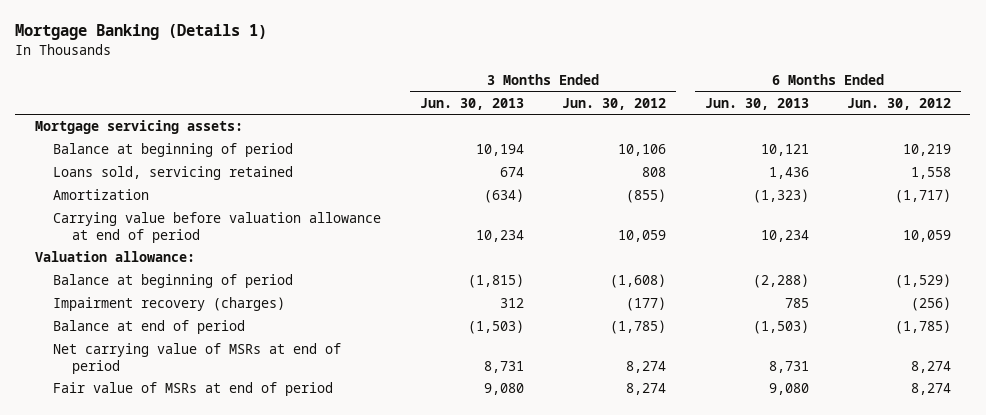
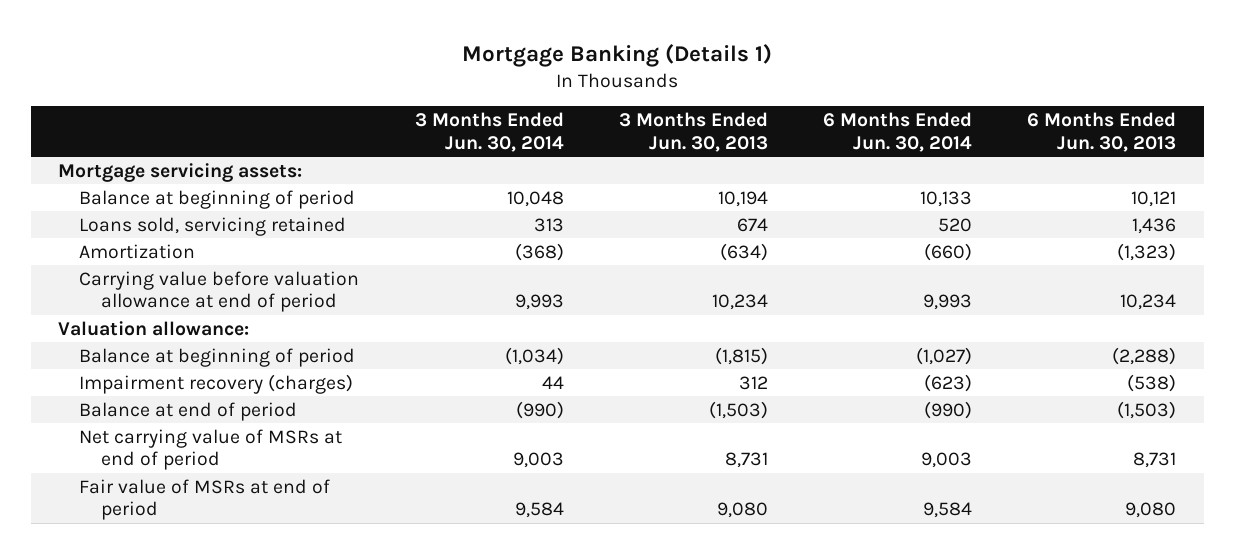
[562,97,667,110] Jun. 30, 2012 -> none
[847,97,952,110] Jun. 30, 2012 -> none
none -> [414,112,564,152] 3 Months Ended Jun. 30, 2014
none -> [823,112,973,152] 6 Months Ended Jun. 30, 2014
[784,298,809,309] 785 -> [1127,373,1177,392] (538)

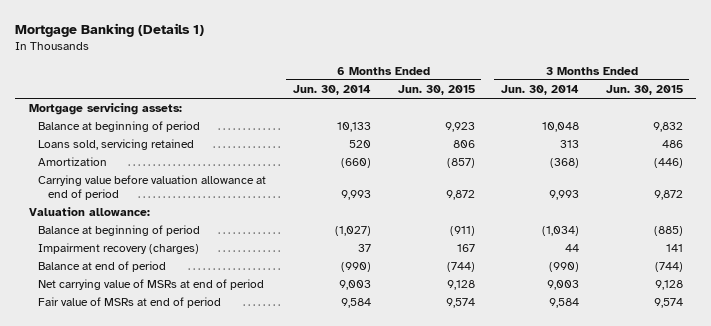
[618,112,768,152] 3 Months Ended Jun. 30, 2013 -> none
[1027,112,1177,152] 6 Months Ended Jun. 30, 2013 -> none
none -> [397,85,475,96] Jun. 30, 2015
none -> [605,85,683,96] Jun. 30, 2015
[924,373,973,392] (623) -> [357,244,371,253] 37

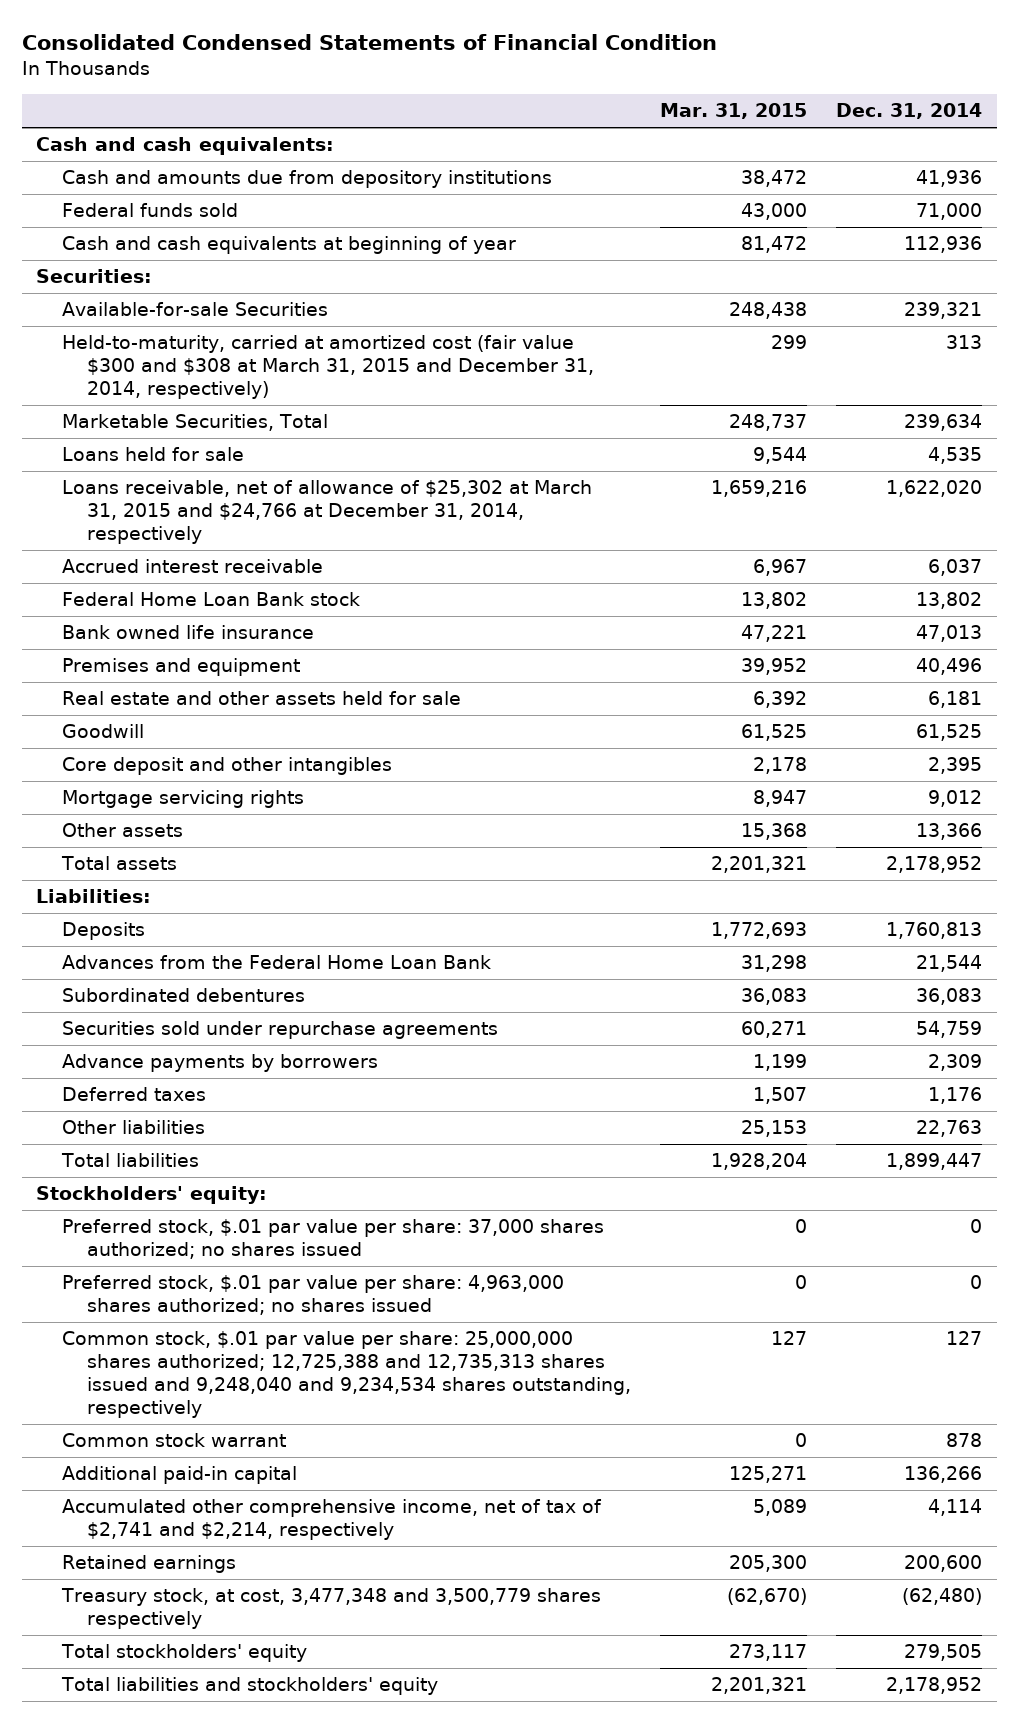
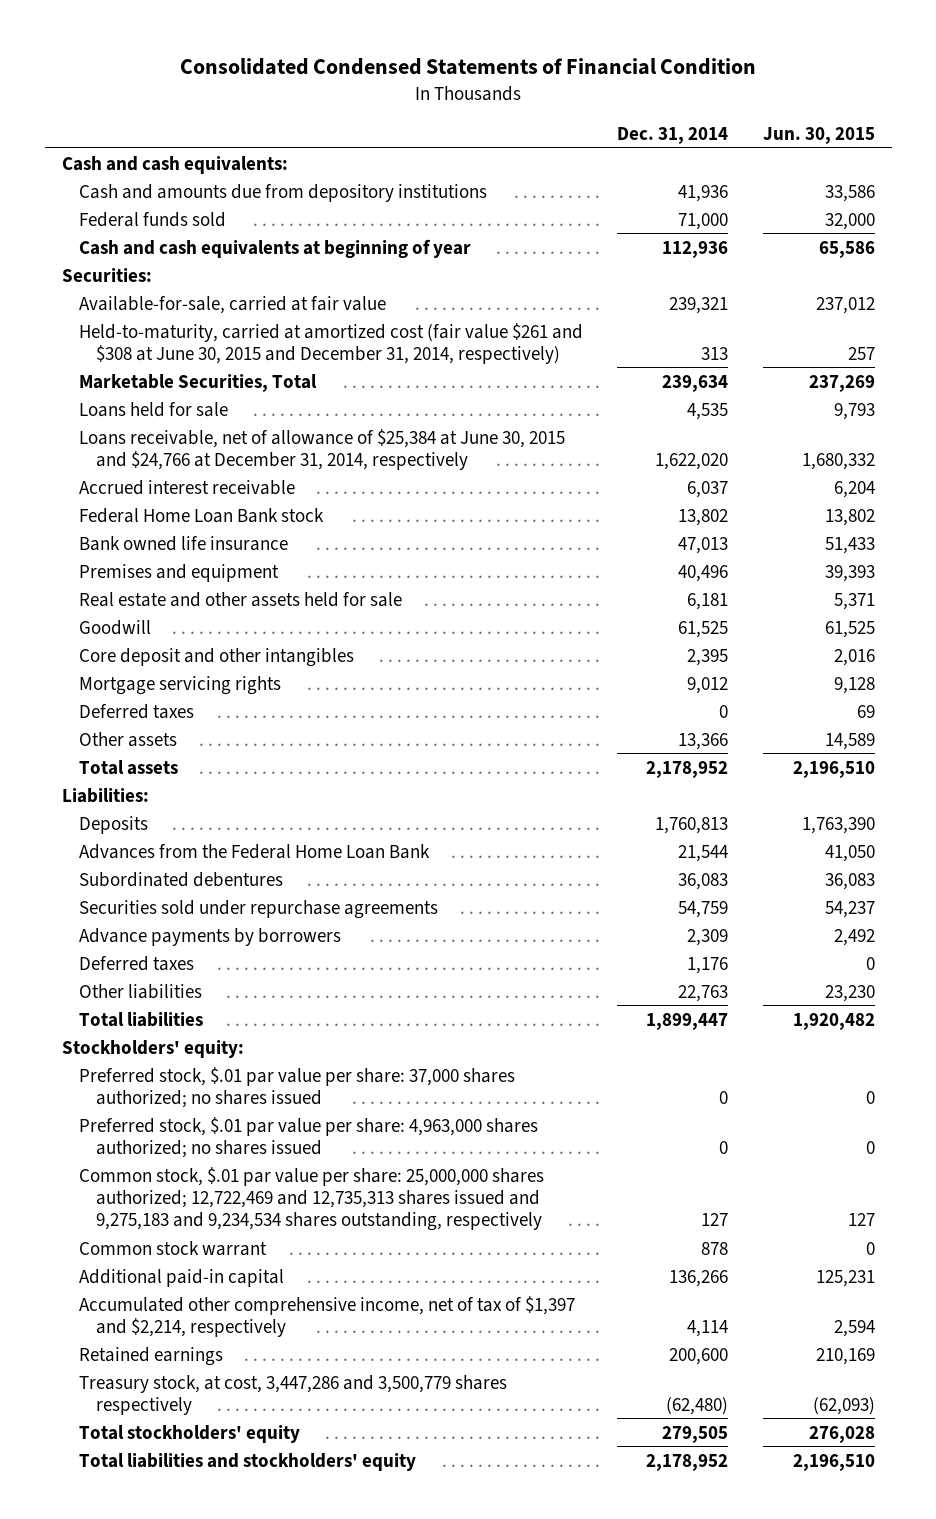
[659,103,807,120] Mar. 31, 2015 -> none
none -> [762,126,875,144] Jun. 30, 2015
[61,302,328,317] Available-for-sale Securities -> [78,295,386,314] Available-for-sale, carried at fair value
[61,335,594,400] Held-to-maturity, carried at amortized cost (fair value $300 and $308 at March 31, 2015 and December 31, 2014, respectively) -> [78,322,583,364] Held-to-maturity, carried at amortized cost (fair value $261 and $308 at June 30, 2015 and December 31, 2014, respectively)
[61,480,592,545] Loans receivable, net of allowance of $25,302 at March 31, 2015 and $24,766 at December 31, 2014, respectively -> [78,428,565,470] Loans receivable, net of allowance of $25,384 at June 30, 2015 and $24,766 at December 31, 2014, respectively
none -> [78,703,194,719] Deferred taxes
[61,1331,631,1419] Common stock, $.01 par value per share: 25,000,000 shares authorized; 12,725,388 and 12,735,313 shares issued and 9,248,040 and 9,234,534 shares outstanding, respectively -> [78,1166,544,1231] Common stock, $.01 par value per share: 25,000,000 shares authorized; 12,722,469 and 12,735,313 shares issued and 9,275,183 and 9,234,534 shares outstanding, respectively
[61,1499,602,1541] Accumulated other comprehensive income, net of tax of $2,741 and $2,214, respectively -> [78,1295,575,1337] Accumulated other comprehensive income, net of tax of $1,397 and $2,214, respectively
[60,1588,601,1630] Treasury stock, at cost, 3,477,348 and 3,500,779 shares respectively -> [78,1374,507,1415] Treasury stock, at cost, 3,447,286 and 3,500,779 shares respectively

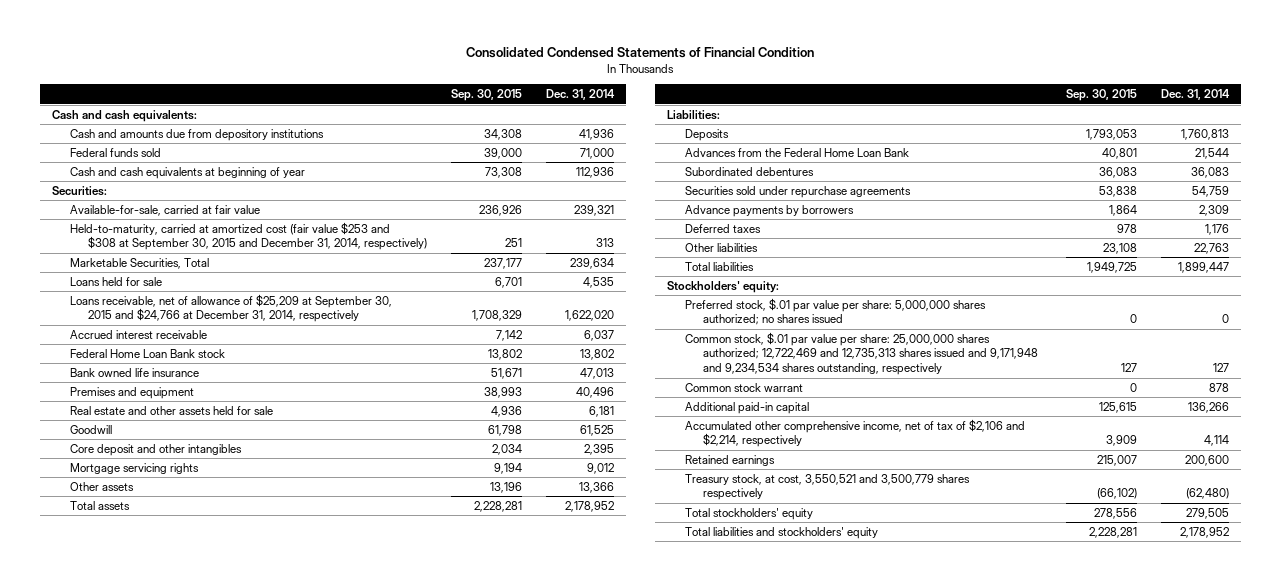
[762,126,875,144] Jun. 30, 2015 -> none
none -> [451,89,523,102] Sep. 30, 2015
[78,322,583,364] Held-to-maturity, carried at amortized cost (fair value $261 and $308 at June 30, 2015 and December 31, 2014, respectively) -> [69,221,428,251] Held-to-maturity, carried at amortized cost (fair value $253 and $308 at September 30, 2015 and December 31, 2014, respectively)
[78,428,565,470] Loans receivable, net of allowance of $25,384 at June 30, 2015 and $24,766 at December 31, 2014, respectively -> [69,293,392,323] Loans receivable, net of allowance of $25,209 at September 30, 2015 and $24,766 at December 31, 2014, respectively
[78,703,194,719] Deferred taxes -> none
[78,1066,515,1108] Preferred stock, $.01 par value per share: 37,000 shares authorized; no shares issued -> none
[78,1116,538,1158] Preferred stock, $.01 par value per share: 4,963,000 shares authorized; no shares issued -> [684,297,986,326] Preferred stock, $.01 par value per share: 5,000,000 shares authorized; no shares issued
[78,1166,544,1231] Common stock, $.01 par value per share: 25,000,000 shares authorized; 12,722,469 and 12,735,313 shares issued and 9,275,183 and 9,234,534 shares outstanding, respectively -> [684,331,1039,376] Common stock, $.01 par value per share: 25,000,000 shares authorized; 12,722,469 and 12,735,313 shares issued and 9,171,948 and 9,234,534 shares outstanding, respectively
[78,1295,575,1337] Accumulated other comprehensive income, net of tax of $1,397 and $2,214, respectively -> [684,418,1025,448] Accumulated other comprehensive income, net of tax of $2,106 and $2,214, respectively
[78,1374,507,1415] Treasury stock, at cost, 3,447,286 and 3,500,779 shares respectively -> [684,473,970,501] Treasury stock, at cost, 3,550,521 and 3,500,779 shares respectively

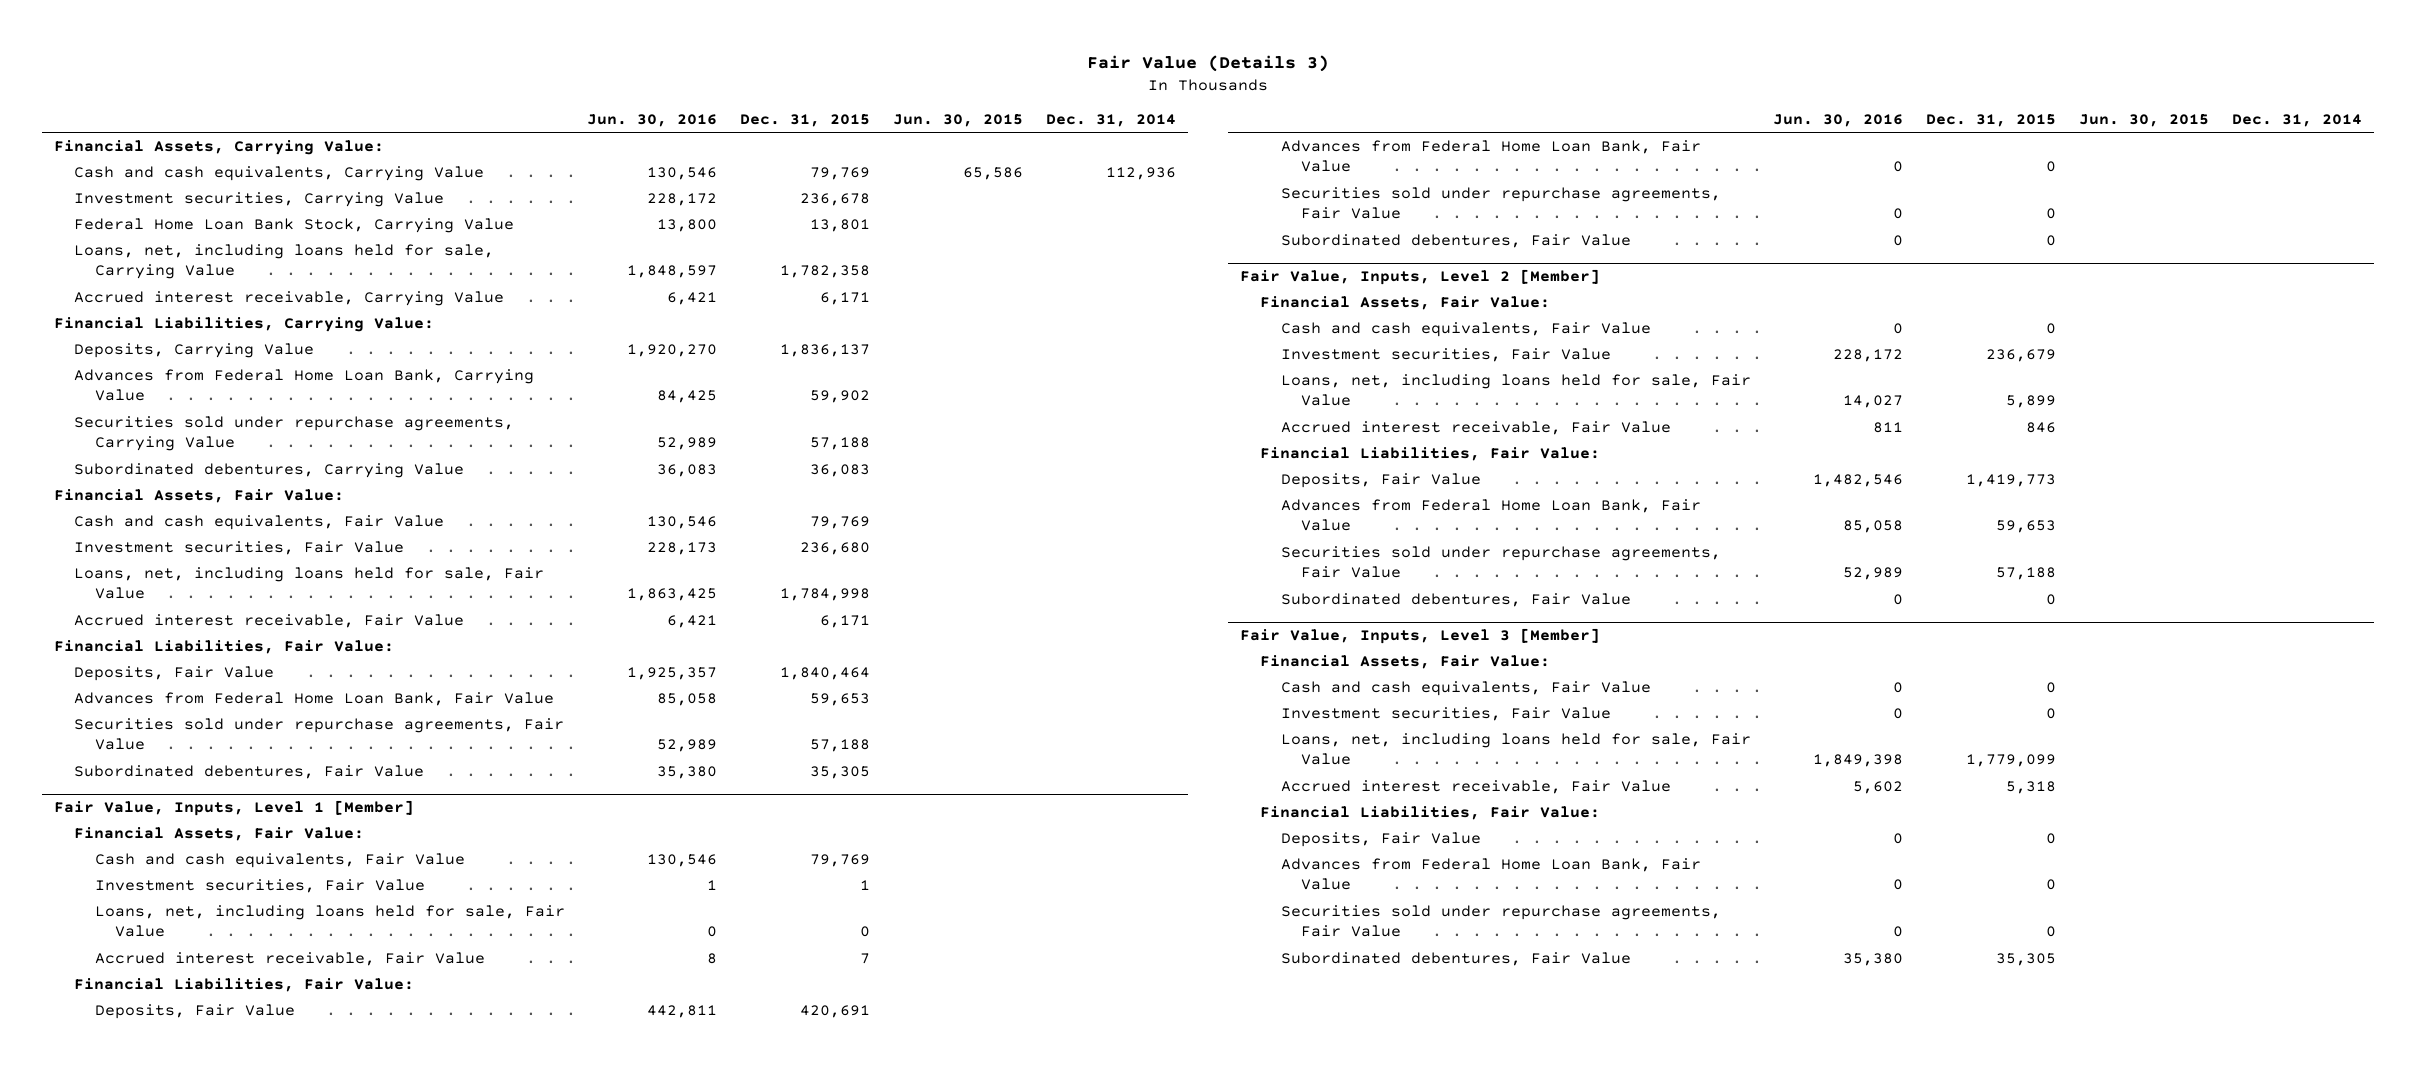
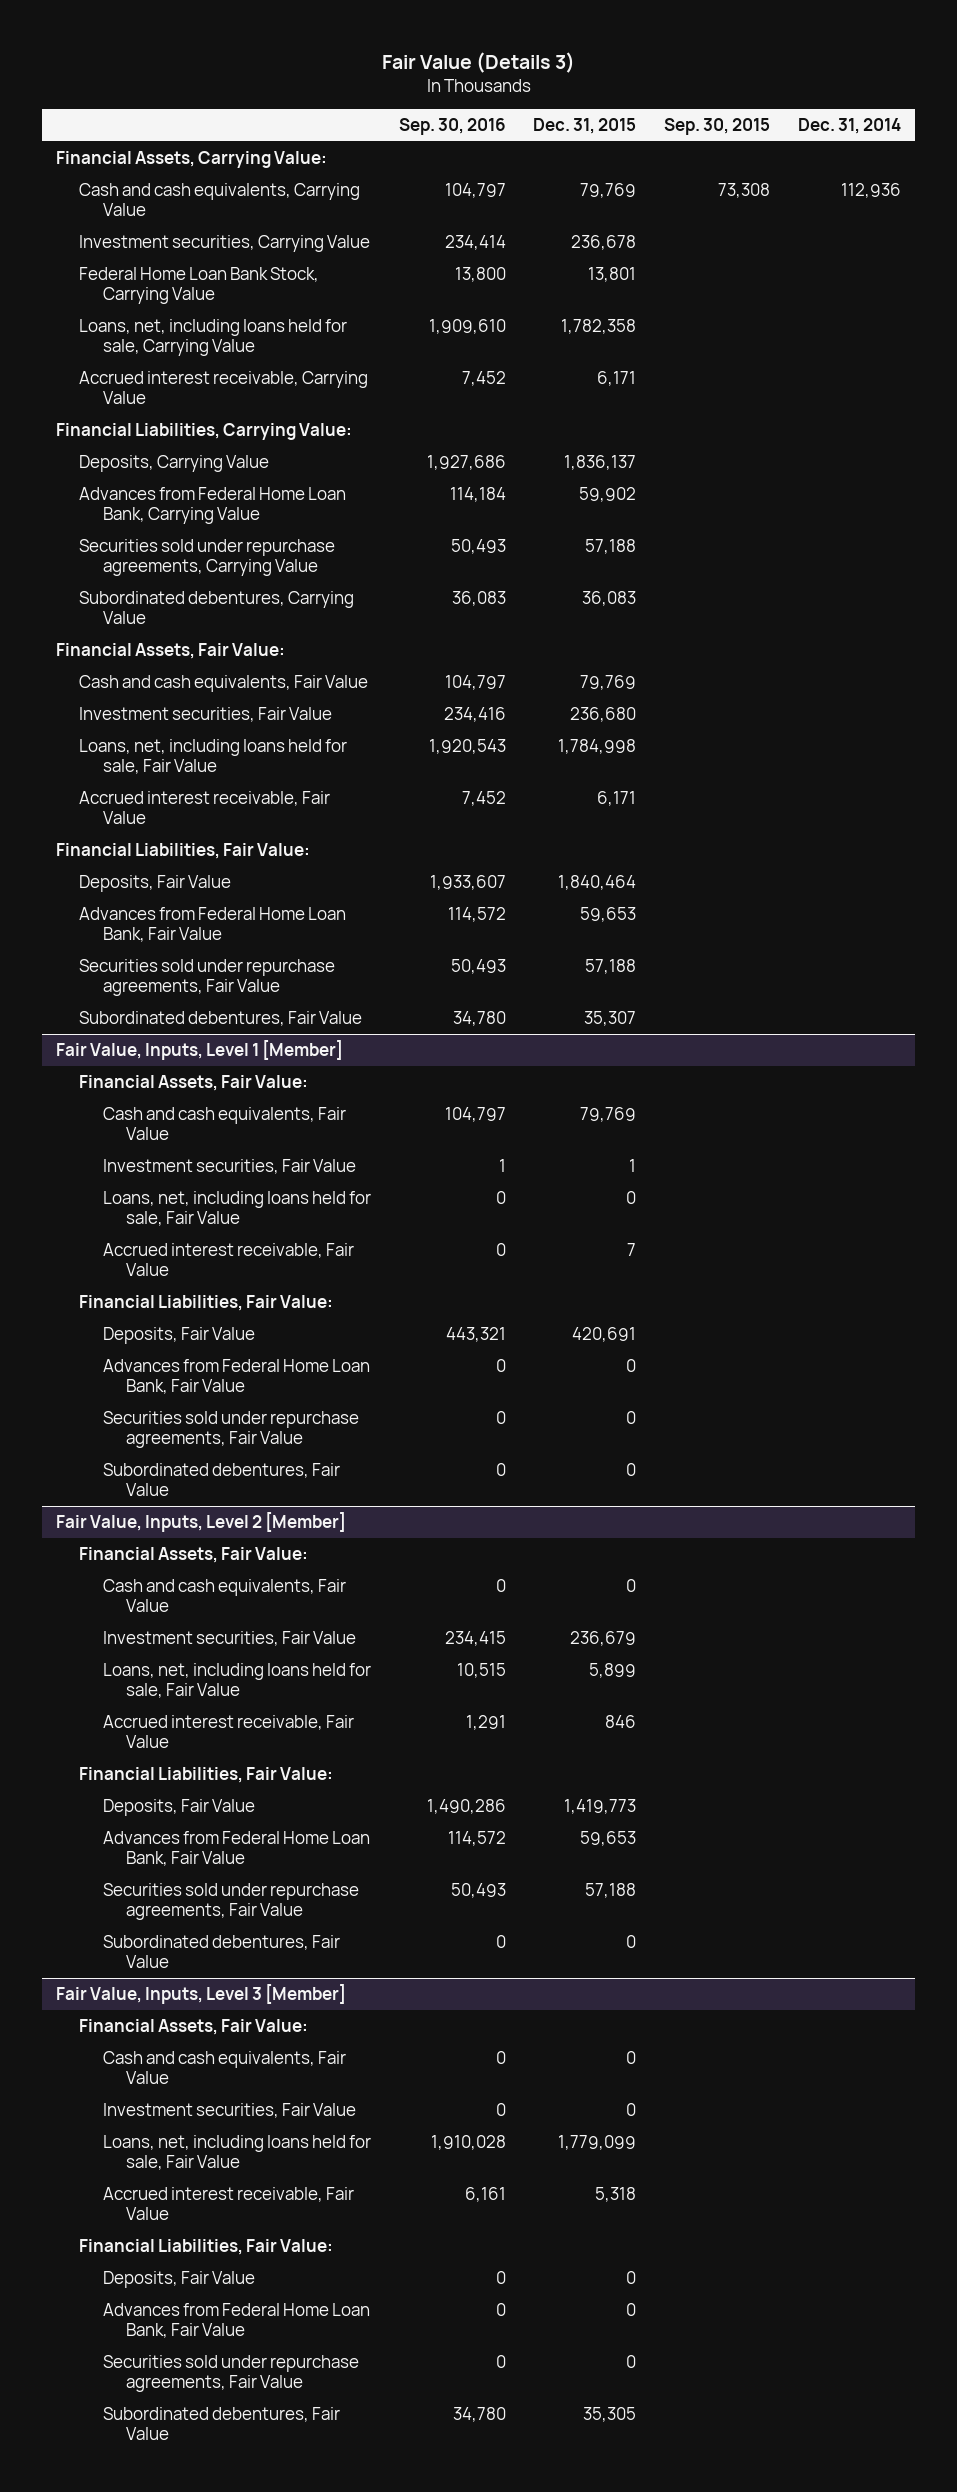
[587,113,718,127] Jun. 30, 2016 -> none
[893,113,1024,127] Jun. 30, 2015 -> none
none -> [398,118,506,136] Sep. 30, 2016
none -> [664,118,771,136] Sep. 30, 2015
[810,766,871,780] 35,305 -> [584,1011,637,1027] 35,307

